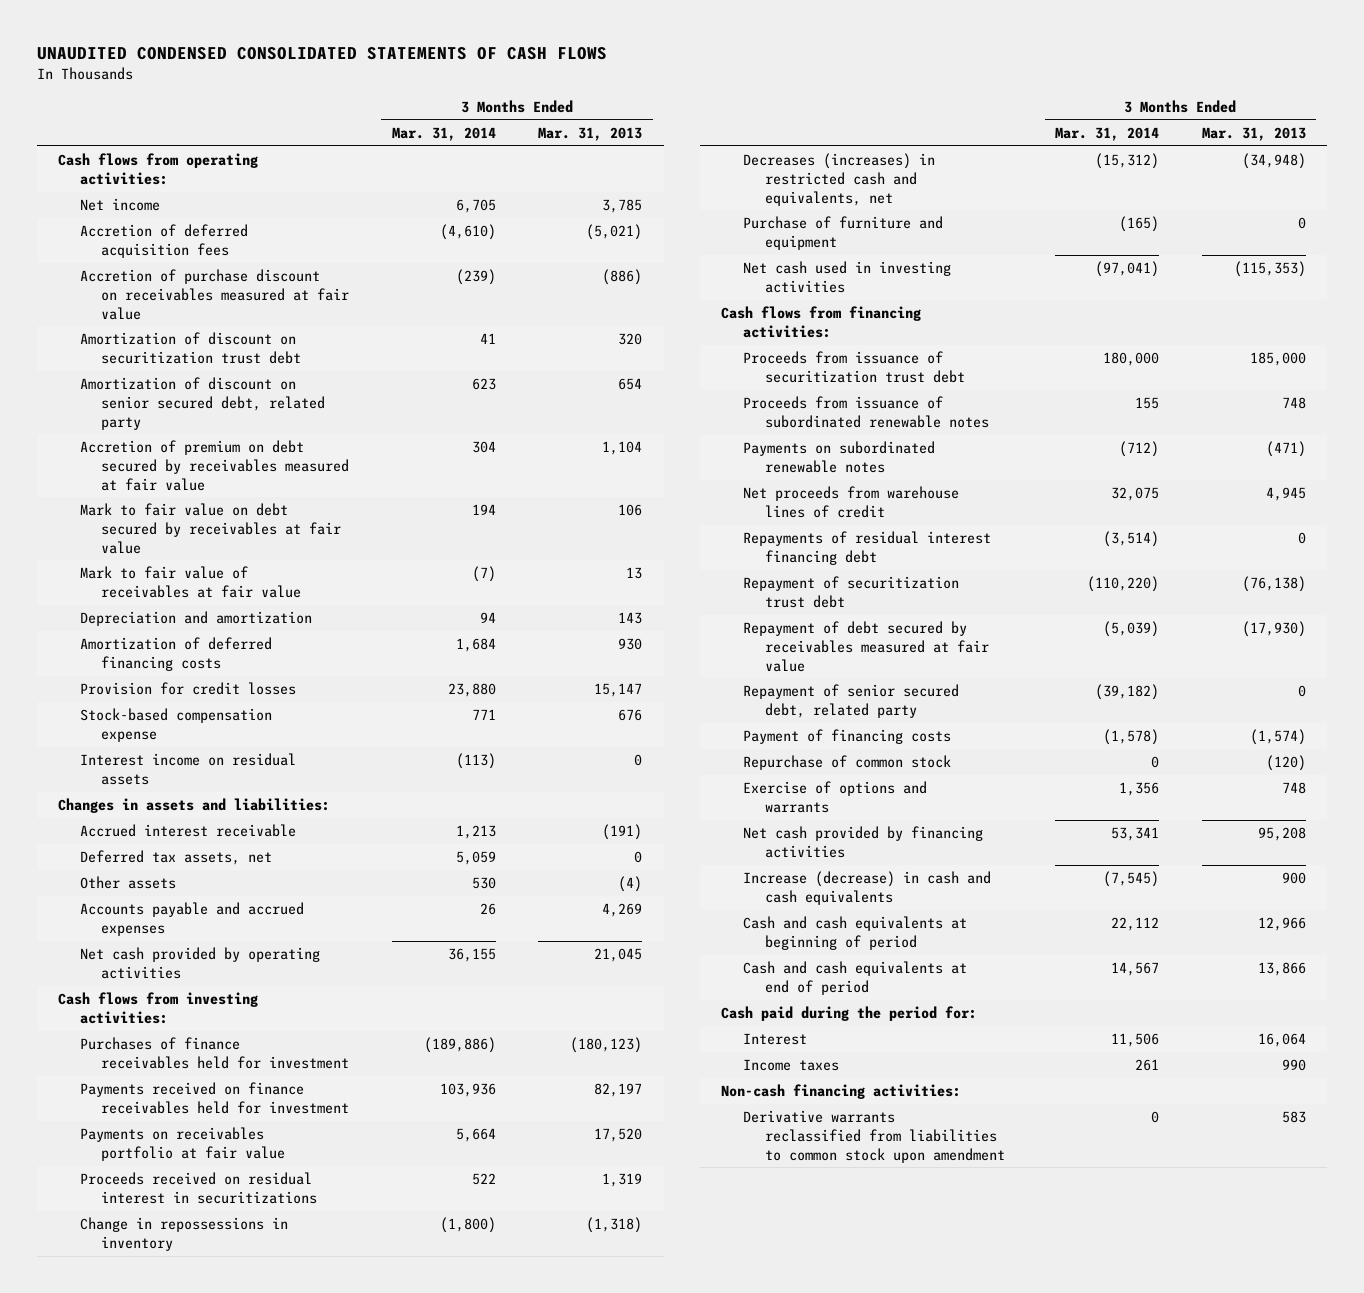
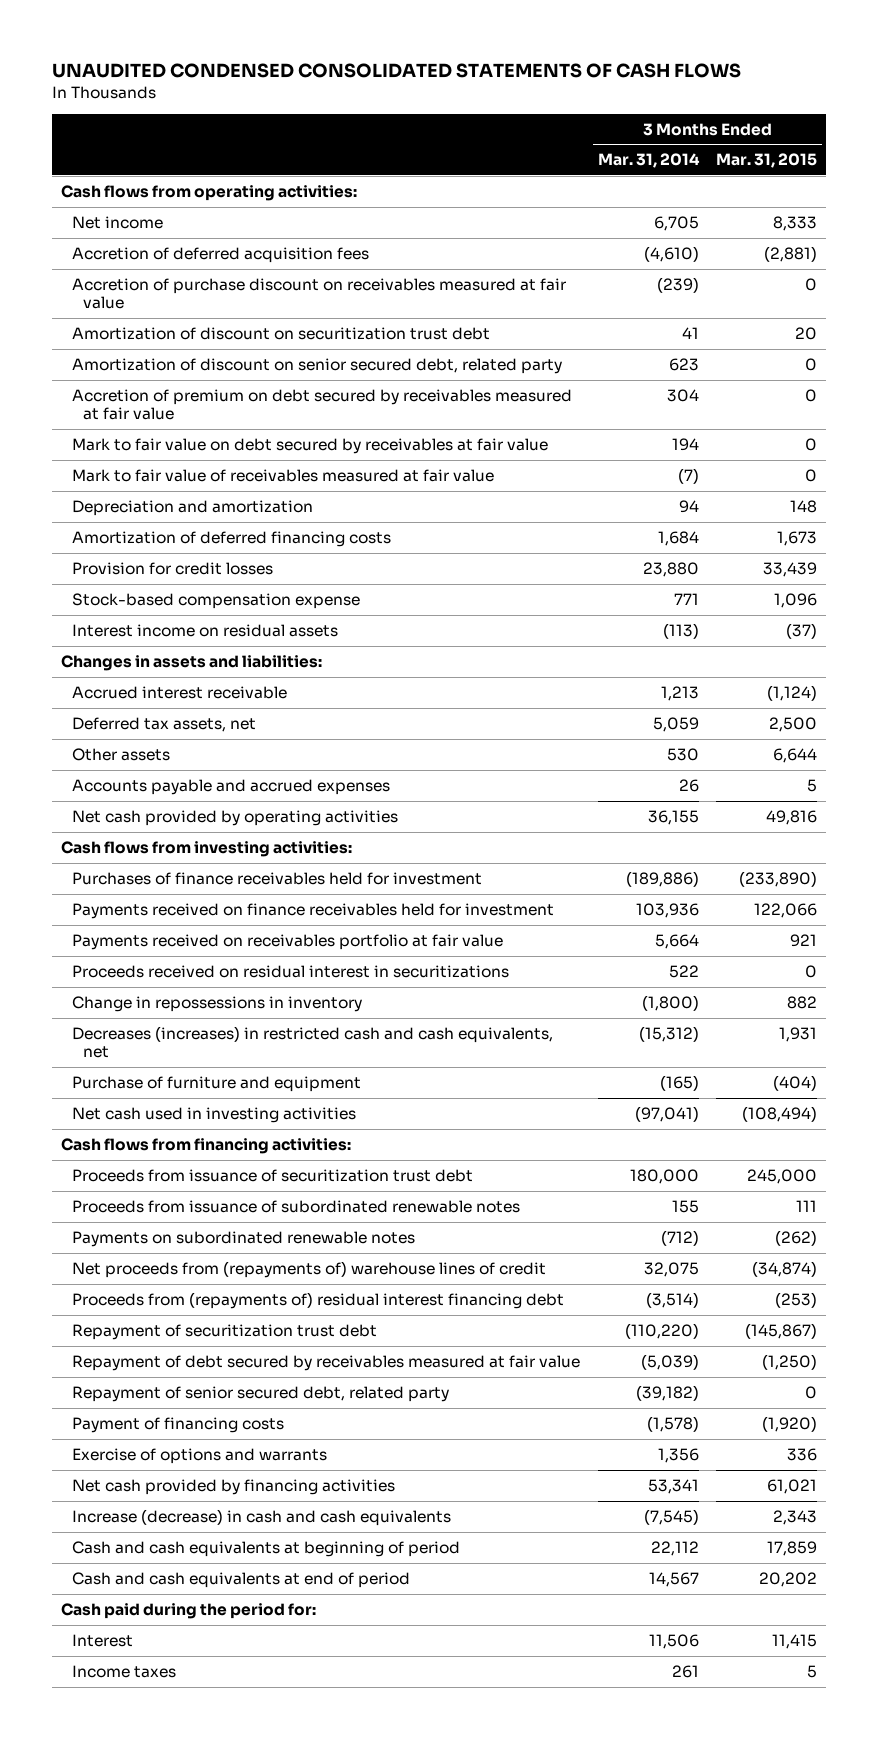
[538,126,643,141] Mar. 31, 2013 -> none
none -> [716,153,818,169] Mar. 31, 2015
[79,566,302,598] Mark to fair value of receivables at fair value -> [72,469,495,483] Mark to fair value of receivables measured at fair value
[79,1127,286,1161] Payments on receivables portfolio at fair value -> [72,934,504,951] Payments received on receivables portfolio at fair value
[743,153,936,206] Decreases (increases) in restricted cash and equivalents, net -> [72,1026,554,1059] Decreases (increases) in restricted cash and cash equivalents, net
[743,486,960,518] Net proceeds from warehouse lines of credit -> [72,1261,547,1279] Net proceeds from (repayments of) warehouse lines of credit
[743,531,992,565] Repayments of residual interest financing debt -> [72,1292,565,1310] Proceeds from (repayments of) residual interest financing debt
[743,755,952,771] Repurchase of common stock -> none
[721,1084,962,1100] Non-cash financing activities: -> none
[743,1110,1005,1163] Derivative warrants reclassified from liabilities to common stock upon amendment -> none

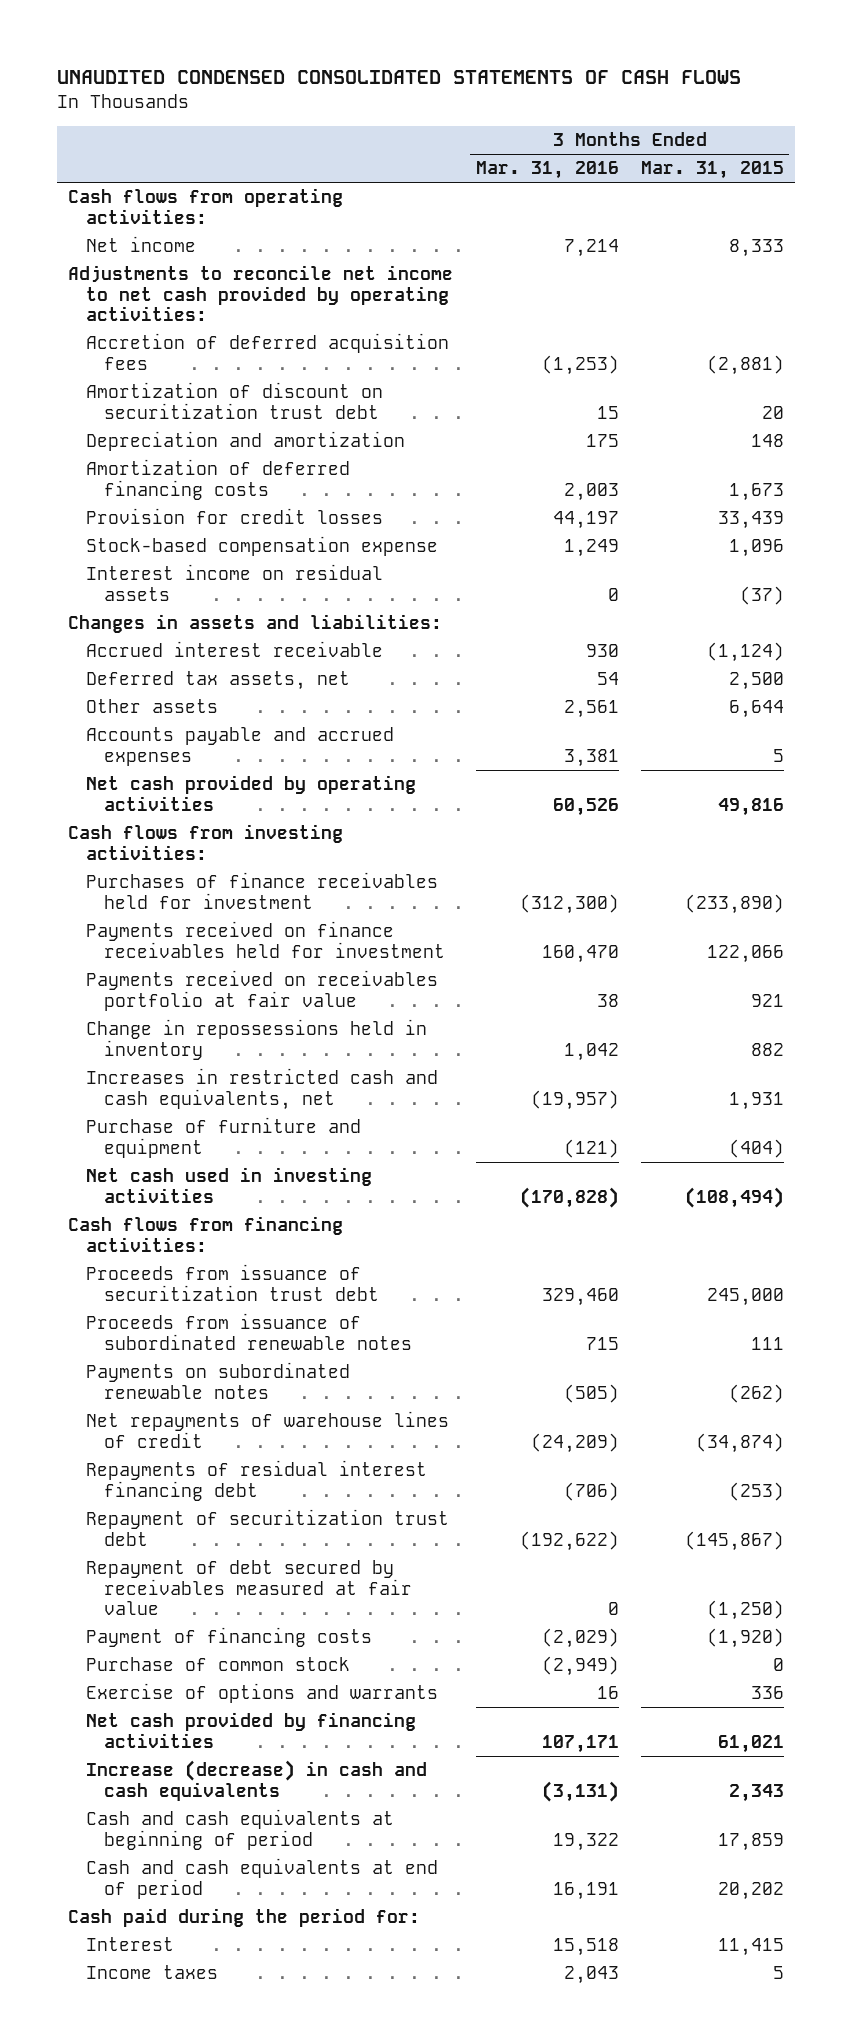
[597,153,700,169] Mar. 31, 2014 -> none
none -> [475,161,619,180] Mar. 31, 2016
none -> [68,265,454,321] Adjustments to reconcile net income to net cash provided by operating activities:
[72,278,567,310] Accretion of purchase discount on receivables measured at fair value -> none
[72,358,563,375] Amortization of discount on senior secured debt, related party -> none
[72,389,573,421] Accretion of premium on debt secured by receivables measured at fair value -> none
[72,438,549,455] Mark to fair value on debt secured by receivables at fair value -> none
[72,469,495,483] Mark to fair value of receivables measured at fair value -> none
[72,965,510,979] Proceeds received on residual interest in securitizations -> none
[72,996,363,1013] Change in repossessions in inventory -> [86,1019,428,1060] Change in repossessions held in inventory
[72,1026,554,1059] Decreases (increases) in restricted cash and cash equivalents, net -> [86,1068,439,1110] Increases in restricted cash and cash equivalents, net
[72,1261,547,1279] Net proceeds from (repayments of) warehouse lines of credit -> [86,1411,450,1448] Net repayments of warehouse lines of credit
[72,1292,565,1310] Proceeds from (repayments of) residual interest financing debt -> [86,1460,428,1501] Repayments of residual interest financing debt
[72,1386,450,1403] Repayment of senior secured debt, related party -> none
none -> [86,1657,351,1672] Purchase of common stock

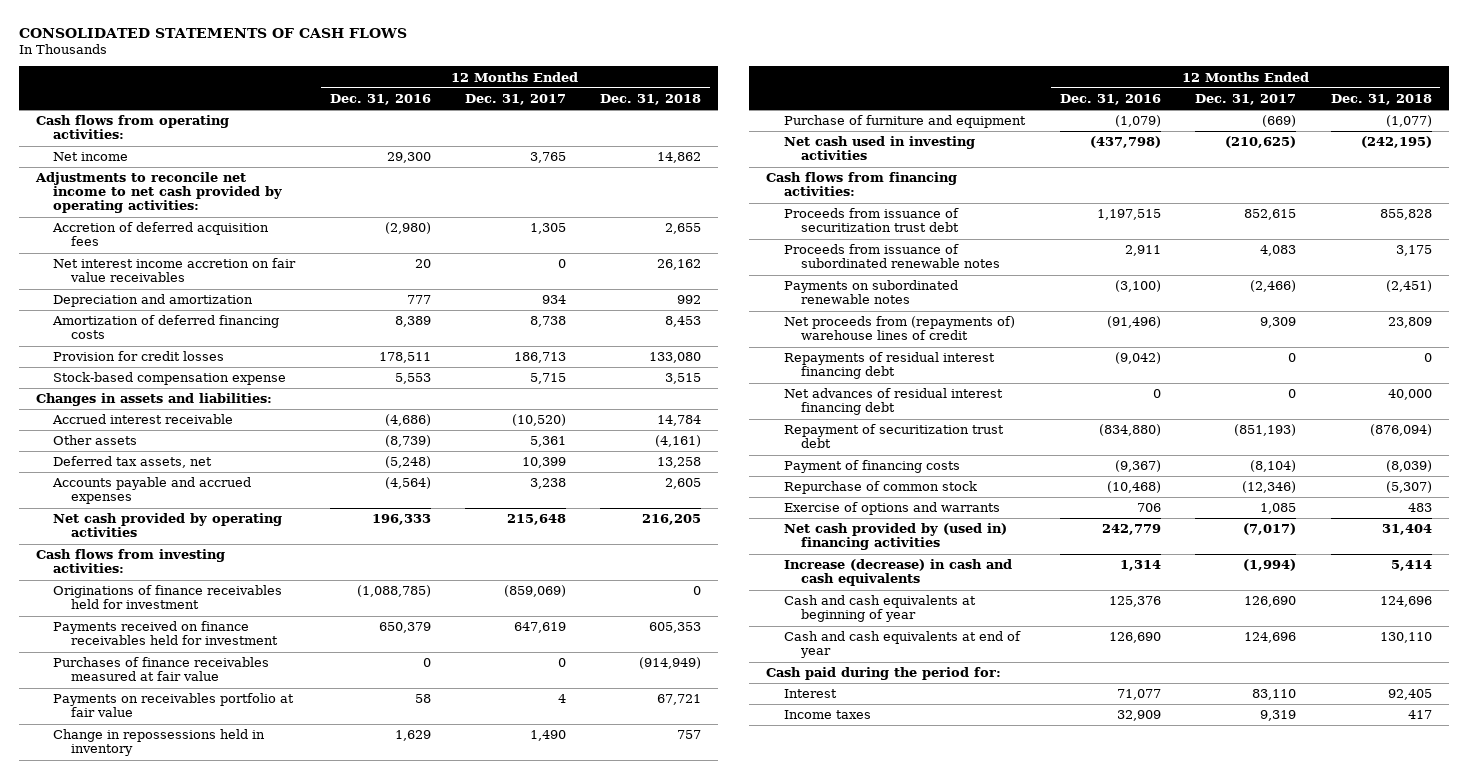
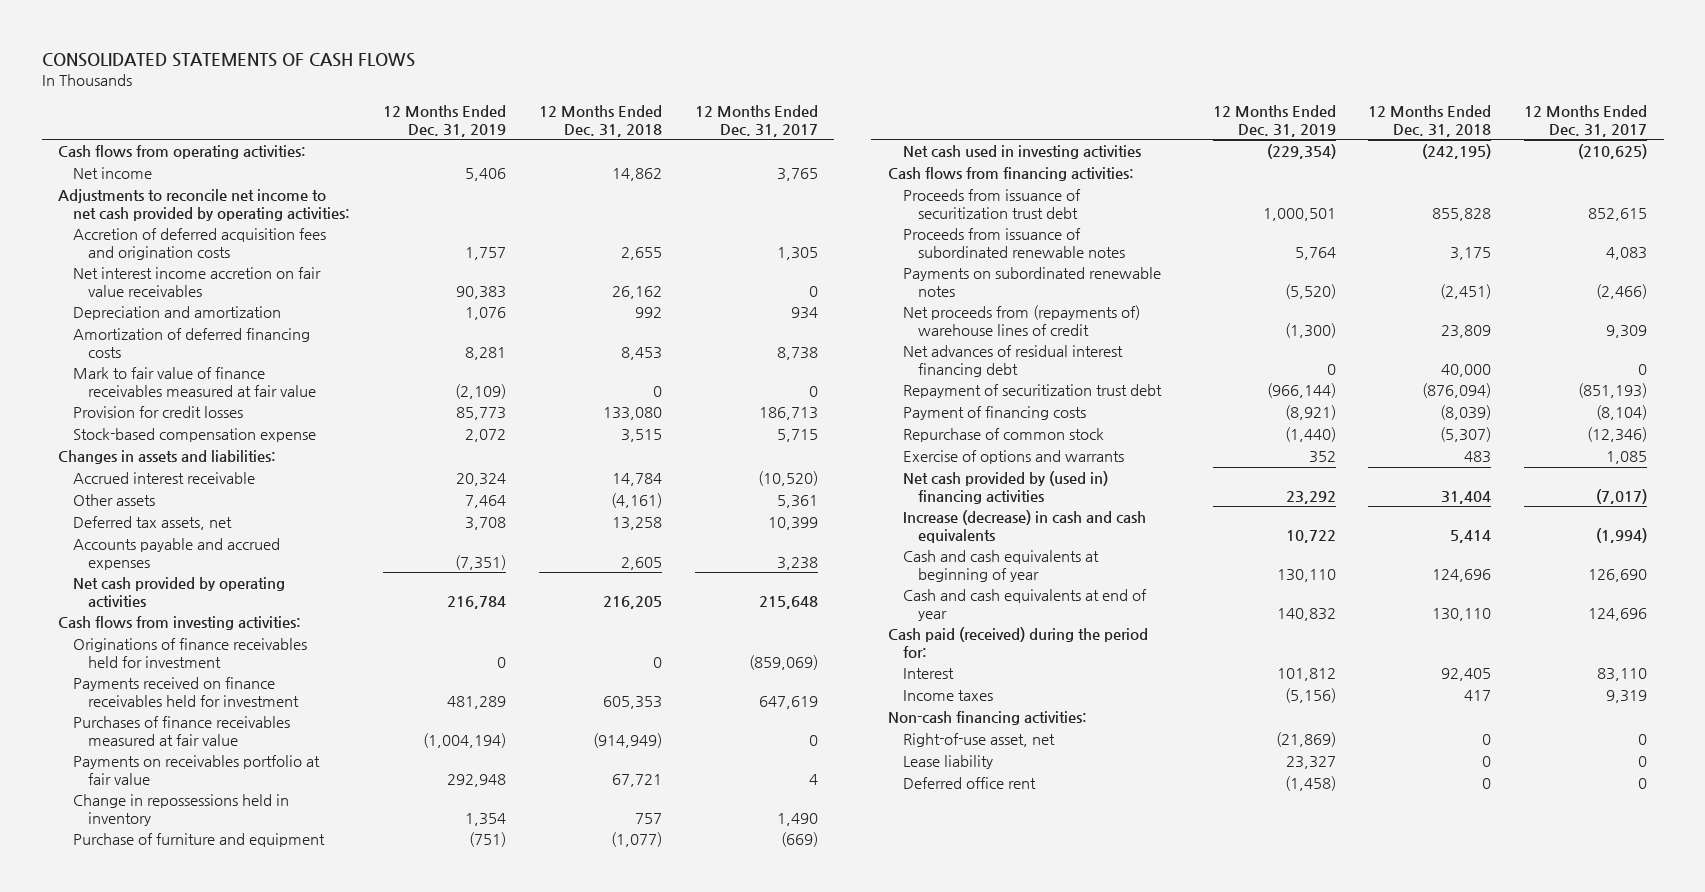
[329,93,431,105] Dec. 31, 2016 -> none
none -> [382,104,506,137] 12 Months Ended Dec. 31, 2019
[52,222,270,247] Accretion of deferred acquisition fees -> [73,228,327,260] Accretion of deferred acquisition fees and origination costs
none -> [73,367,317,397] Mark to fair value of finance receivables measured at fair value
[783,352,995,380] Repayments of residual interest financing debt -> none
[766,667,1002,681] Cash paid during the period for: -> [887,627,1148,658] Cash paid (received) during the period for:
none -> [887,711,1087,726] Non-cash financing activities:
none -> [902,733,1055,748] Right-of-use asset, net
none -> [902,755,993,770] Lease liability
none -> [902,777,1036,790] Deferred office rent

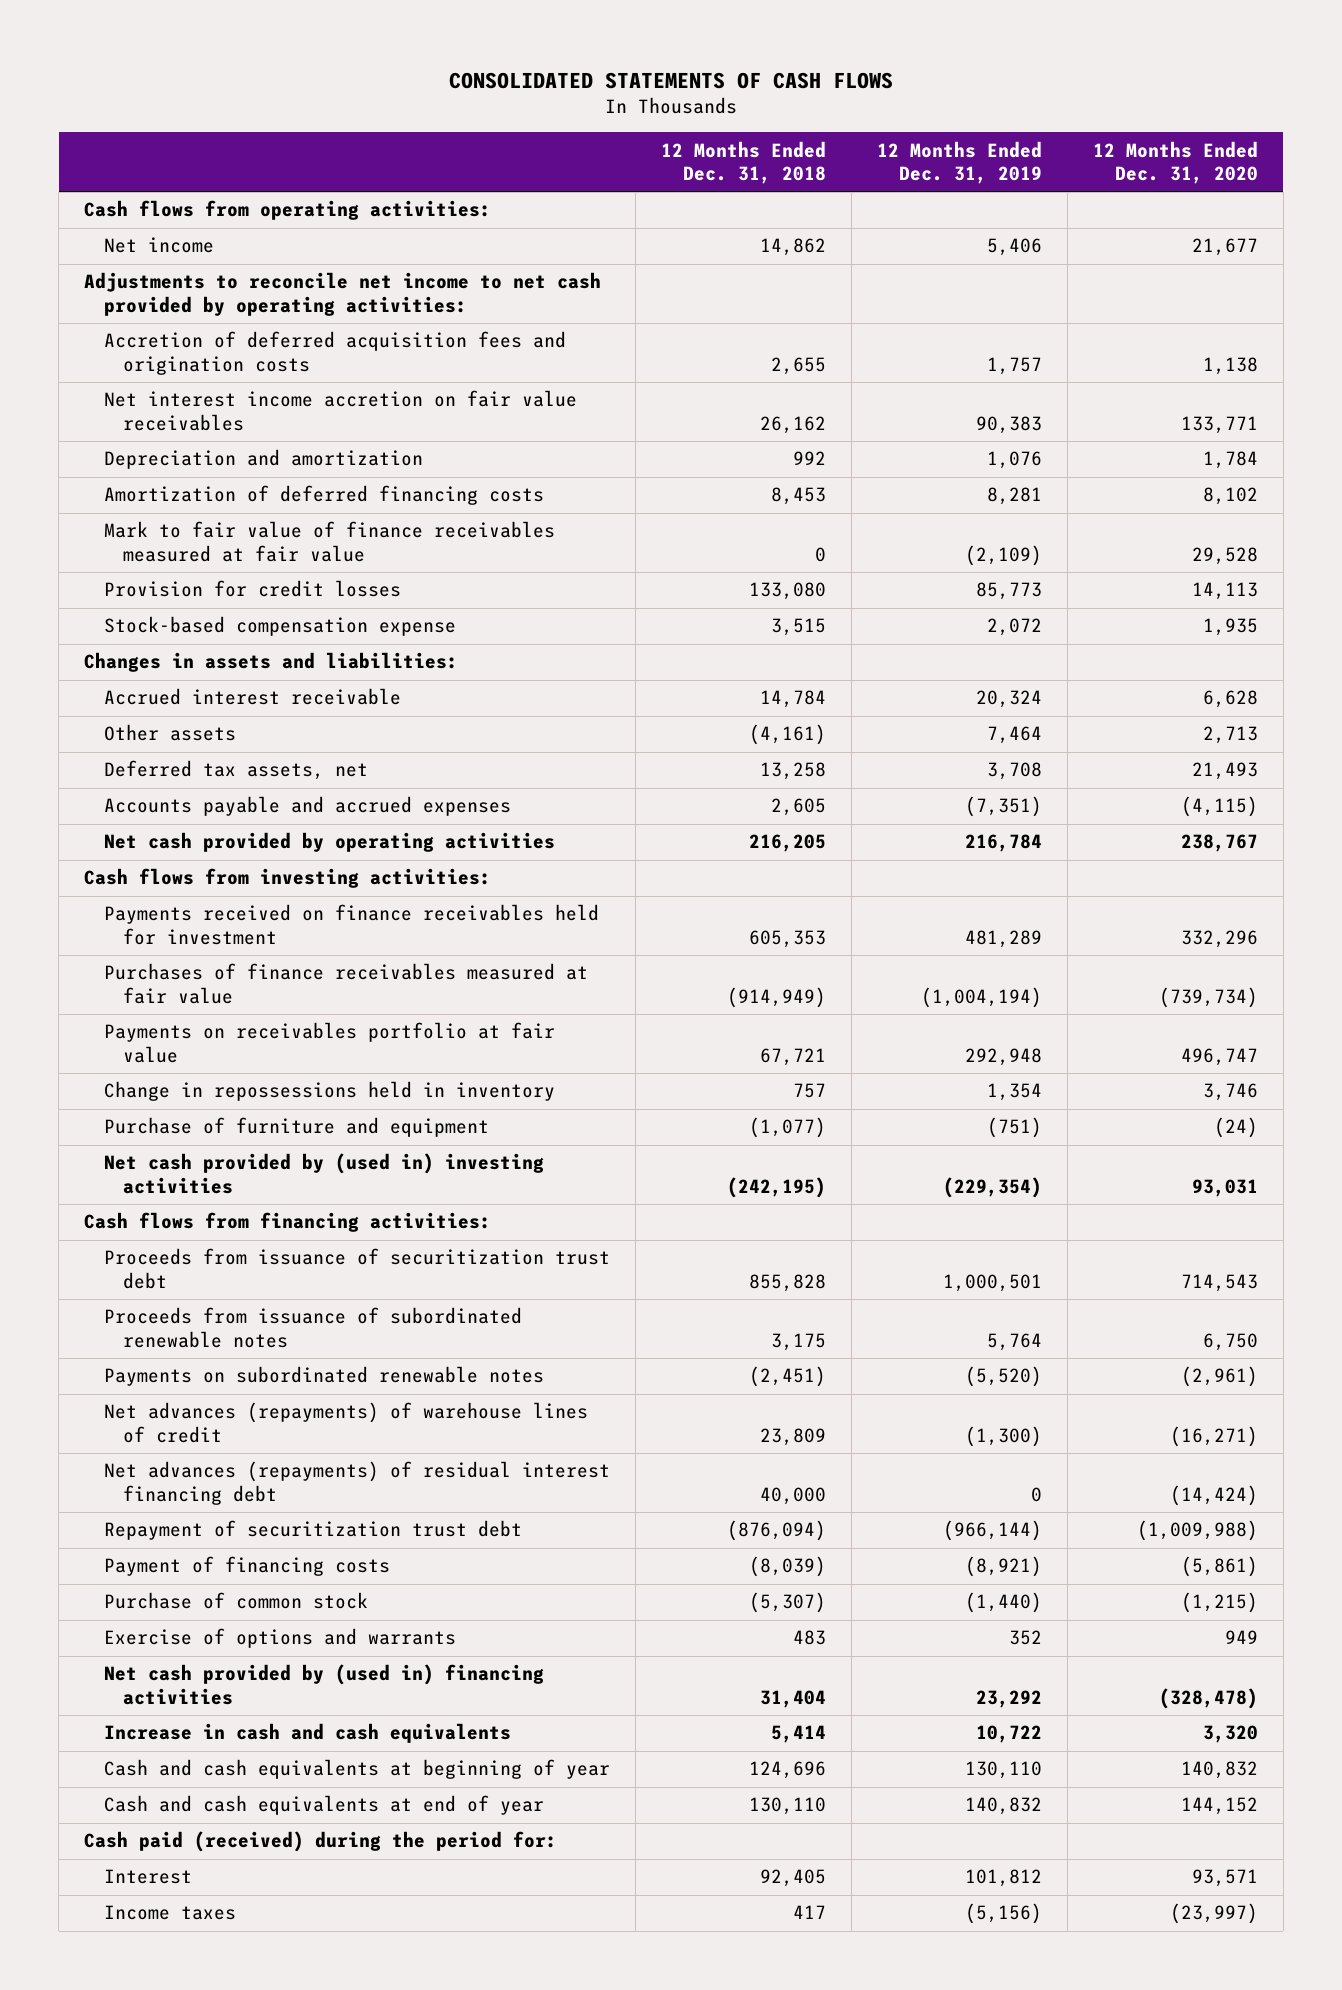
[694,104,818,137] 12 Months Ended Dec. 31, 2017 -> none
none -> [1092,140,1258,185] 12 Months Ended Dec. 31, 2020
[73,638,308,668] Originations of finance receivables held for investment -> none
[902,145,1141,160] Net cash used in investing activities -> [103,1153,544,1195] Net cash provided by (used in) investing activities
[902,305,1140,336] Net proceeds from (repayments of) warehouse lines of credit -> [103,1402,588,1444] Net advances (repayments) of warehouse lines of credit
[902,345,1123,377] Net advances of residual interest financing debt -> [103,1461,610,1506] Net advances (repayments) of residual interest financing debt
[902,428,1104,443] Repurchase of common stock -> [103,1592,368,1610] Purchase of common stock
[902,510,1146,543] Increase (decrease) in cash and cash equivalents -> [103,1723,511,1744] Increase in cash and cash equivalents
[887,711,1087,726] Non-cash financing activities: -> none
[902,733,1055,748] Right-of-use asset, net -> none
[902,755,993,770] Lease liability -> none
[902,777,1036,790] Deferred office rent -> none

